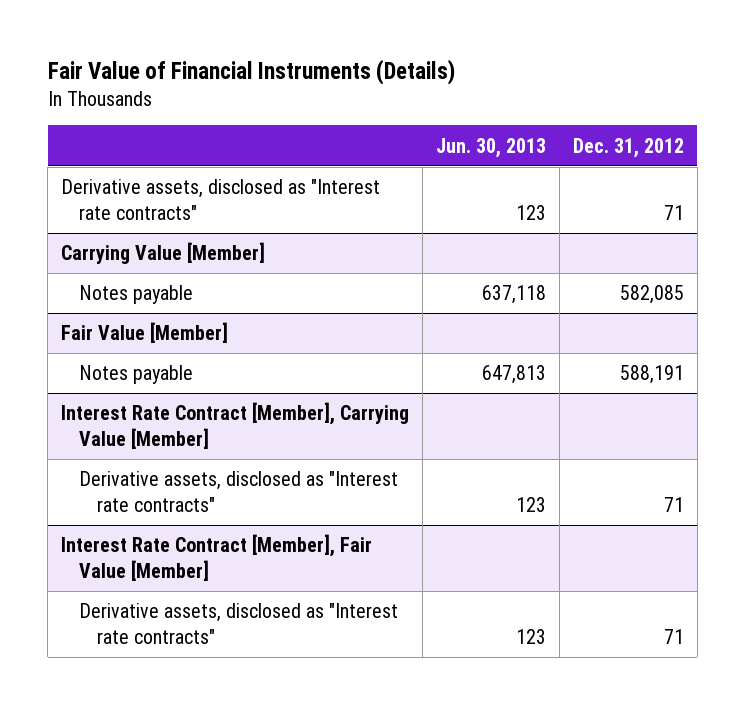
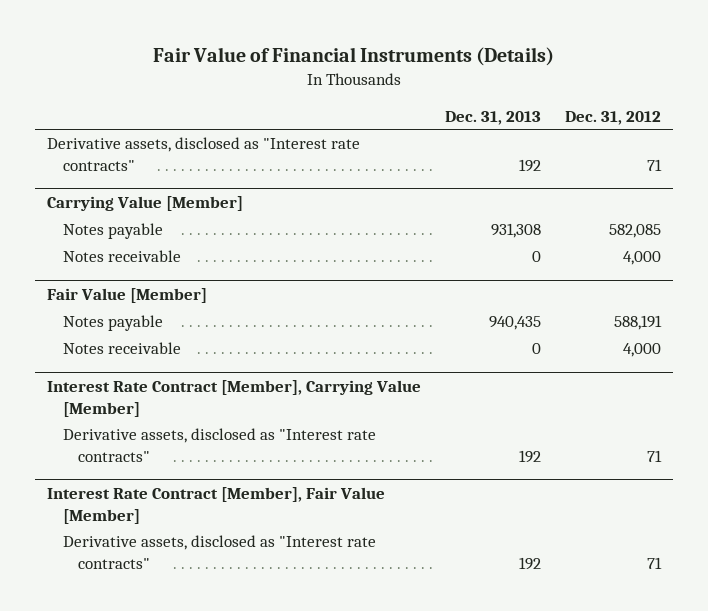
[435,137,546,158] Jun. 30, 2013 -> none
none -> [445,110,542,125] Dec. 31, 2013
none -> [62,250,181,263] Notes receivable
none -> [62,342,181,355] Notes receivable

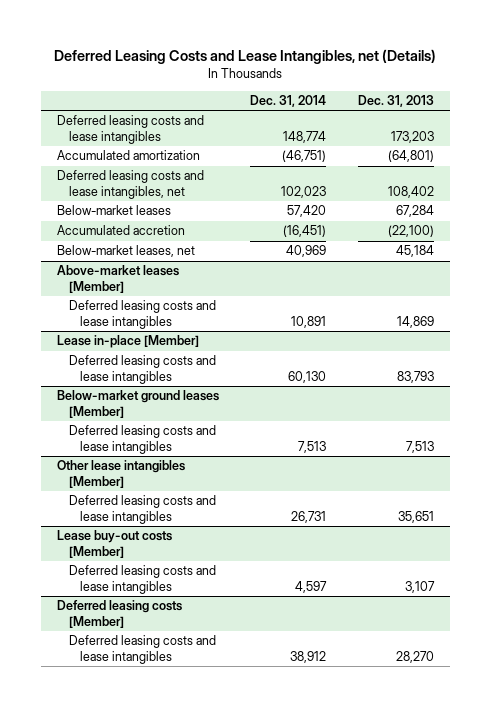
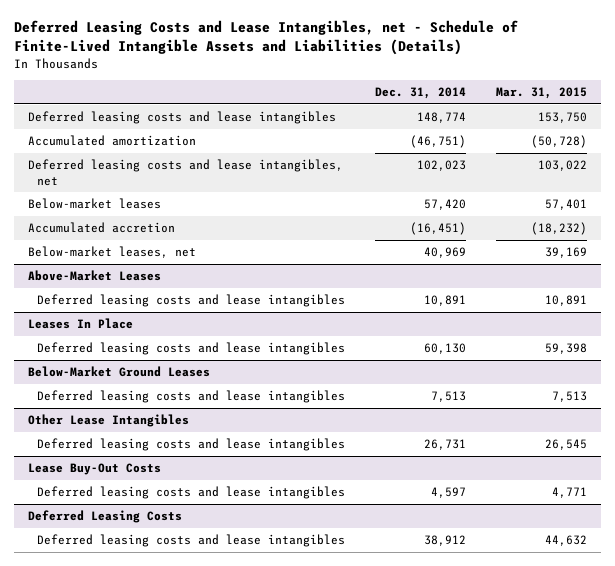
[54,48,437,64] Deferred Leasing Costs and Lease Intangibles, net (Details) -> [13,20,518,56] Deferred Leasing Costs and Lease Intangibles, net - Schedule of Finite-Lived Intangible Assets and Liabilities (Details)
[357,95,434,108] Dec. 31, 2013 -> none
none -> [495,87,587,100] Mar. 31, 2015
[56,265,179,293] Above-market leases [Member] -> [28,270,162,282] Above-Market Leases
[56,335,199,349] Lease in-place [Member] -> [28,318,134,330] Leases In Place
[56,390,219,418] Below-market ground leases [Member] -> [28,366,211,378] Below-Market Ground Leases
[56,460,185,488] Other lease intangibles [Member] -> [28,414,190,428] Other Lease Intangibles
[56,530,172,558] Lease buy-out costs [Member] -> [28,463,162,476] Lease Buy-Out Costs
[56,600,182,628] Deferred leasing costs [Member] -> [28,510,183,524] Deferred Leasing Costs

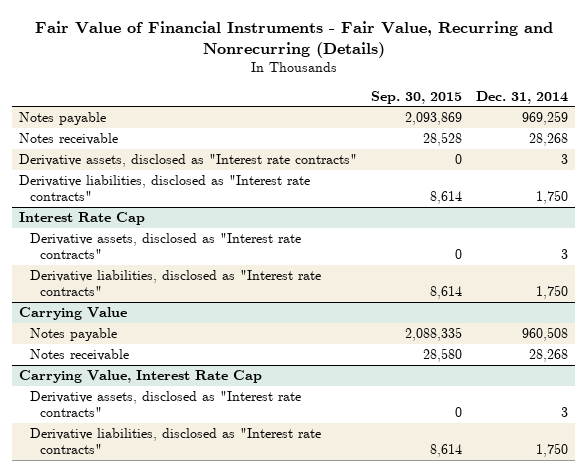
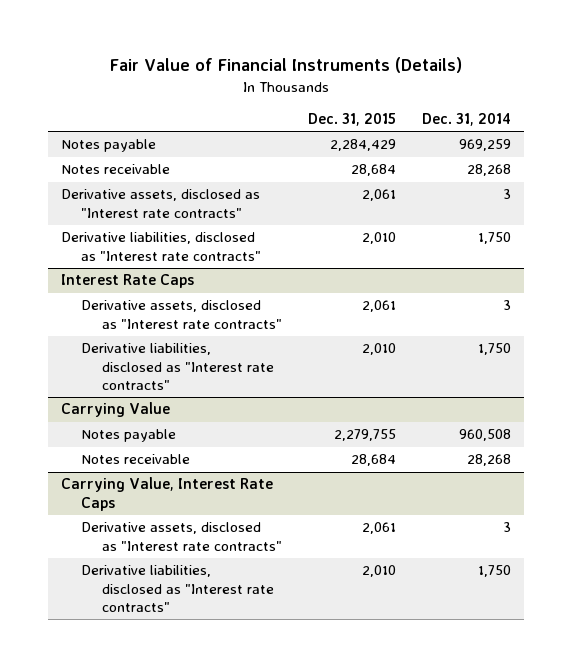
[34,21,553,58] Fair Value of Financial Instruments - Fair Value, Recurring and Nonrecurring (Details) -> [109,57,462,74] Fair Value of Financial Instruments (Details)
[371,90,463,104] Sep. 30, 2015 -> none
none -> [308,113,397,127] Dec. 31, 2015
[19,212,146,226] Interest Rate Cap -> [60,274,194,289] Interest Rate Caps
[19,370,263,384] Carrying Value, Interest Rate Cap -> [60,477,273,511] Carrying Value, Interest Rate Caps

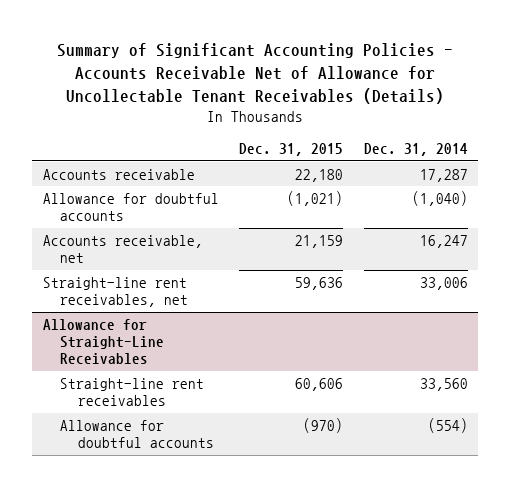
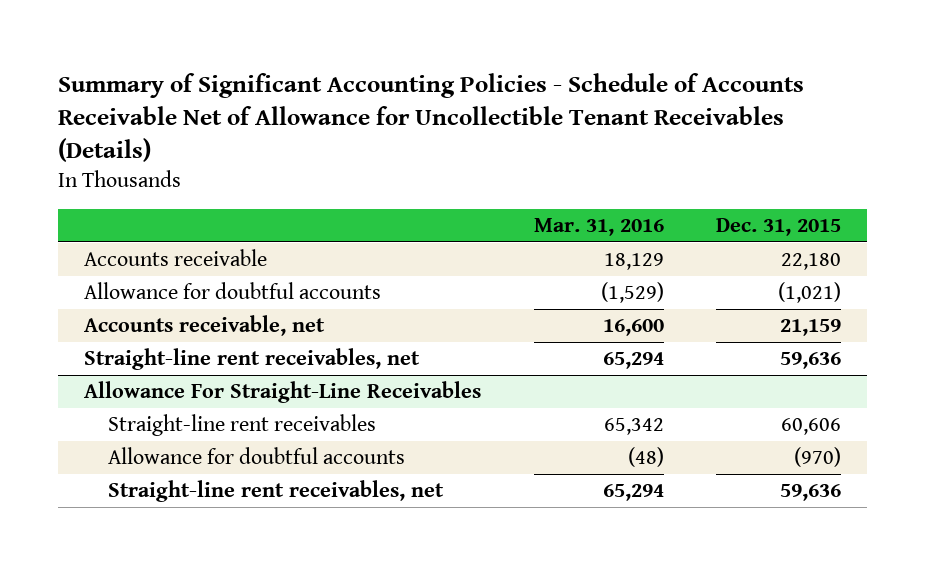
[57,43,454,105] Summary of Significant Accounting Policies - Accounts Receivable Net of Allowance for Uncollectable Tenant Receivables (Details) -> [58,72,805,163] Summary of Significant Accounting Policies - Schedule of Accounts Receivable Net of Allowance for Uncollectible Tenant Receivables (Details)
[363,143,468,157] Dec. 31, 2014 -> none
none -> [533,218,664,237] Mar. 31, 2016
[42,318,165,365] Allowance for Straight-Line Receivables -> [84,381,482,404] Allowance For Straight-Line Receivables
none -> [107,480,444,503] Straight-line rent receivables, net

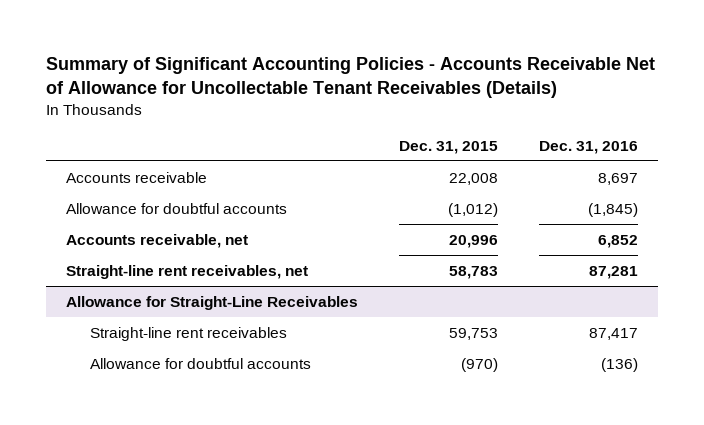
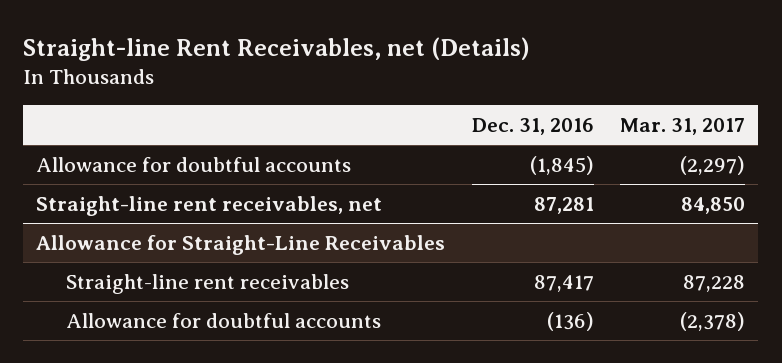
[45,56,655,98] Summary of Significant Accounting Policies - Accounts Receivable Net of Allowance for Uncollectable Tenant Receivables (Details) -> [23,36,531,61] Straight-line Rent Receivables, net (Details)
[398,140,498,154] Dec. 31, 2015 -> none
none -> [620,117,746,135] Mar. 31, 2017
[66,171,208,183] Accounts receivable -> none
[66,233,249,248] Accounts receivable, net -> none

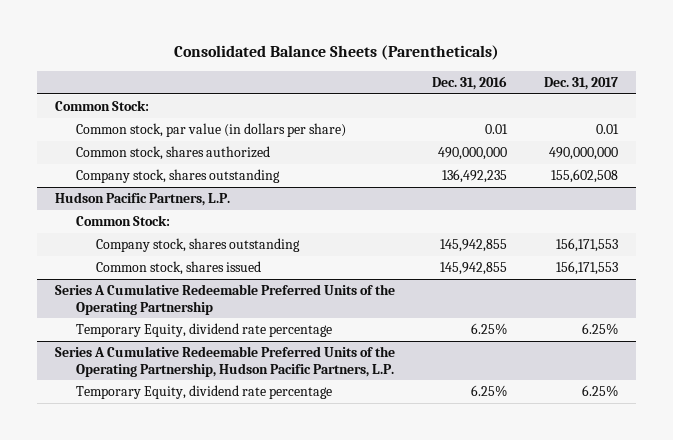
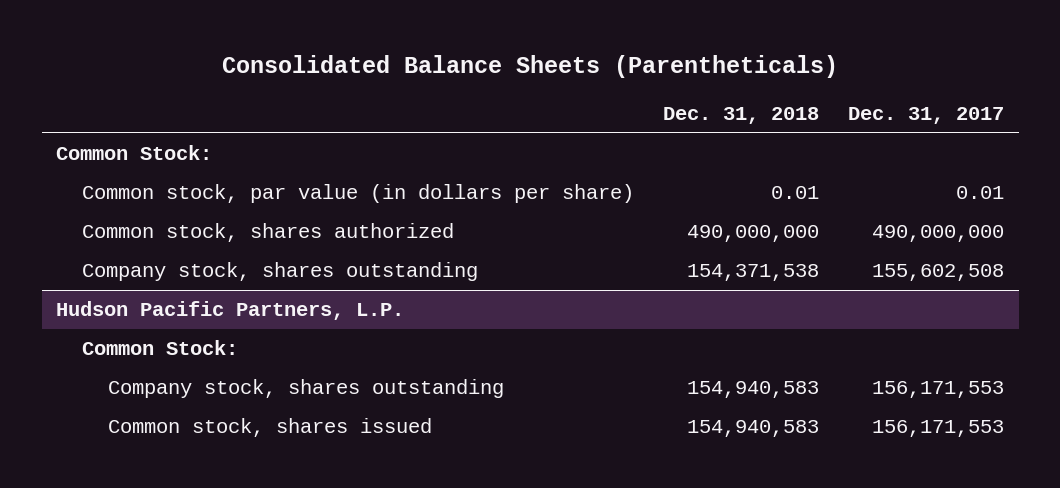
[432,75,508,90] Dec. 31, 2016 -> none
none -> [663,106,820,124] Dec. 31, 2018
[55,283,396,315] Series A Cumulative Redeemable Preferred Units of the Operating Partnership -> none
[75,322,332,337] Temporary Equity, dividend rate percentage -> none
[55,345,396,377] Series A Cumulative Redeemable Preferred Units of the Operating Partnership, Hudson Pacific Partners, L.P. -> none
[75,384,332,399] Temporary Equity, dividend rate percentage -> none

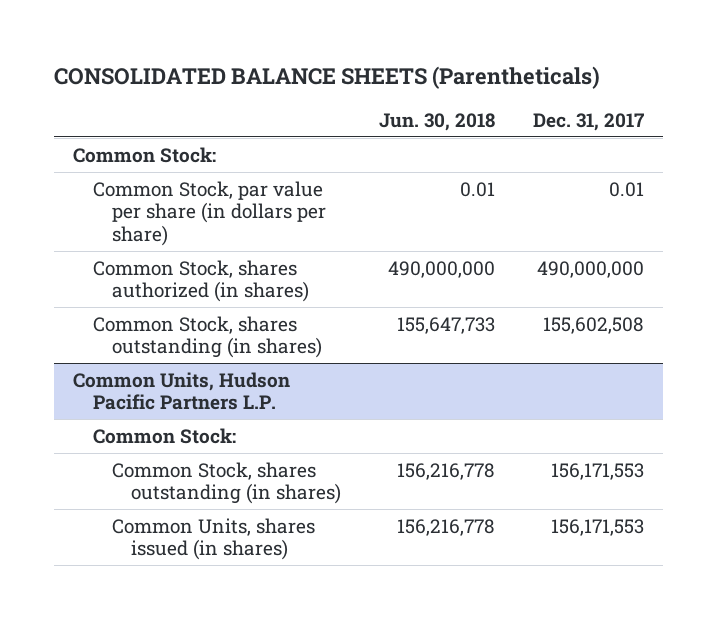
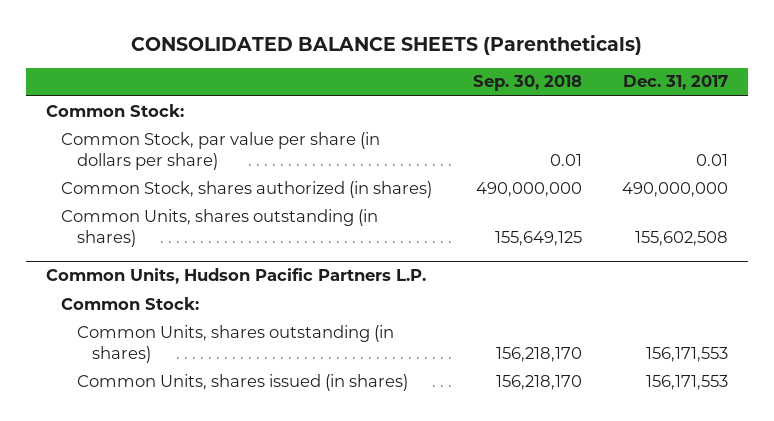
[379,112,496,131] Jun. 30, 2018 -> none
none -> [472,75,582,92] Sep. 30, 2018
[92,315,322,359] Common Stock, shares outstanding (in shares) -> [61,208,379,247] Common Units, shares outstanding (in shares)
[111,461,342,505] Common Stock, shares outstanding (in shares) -> [76,324,394,363] Common Units, shares outstanding (in shares)

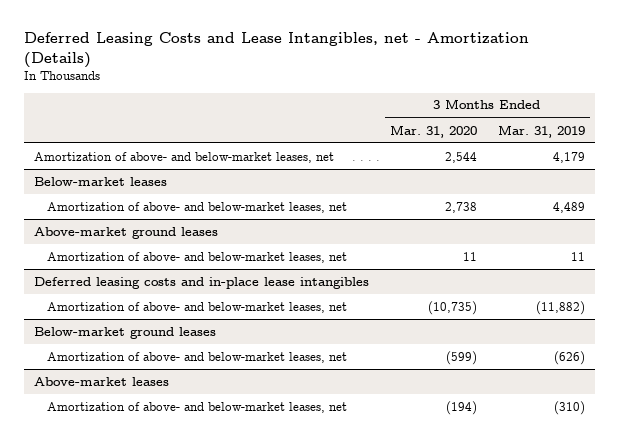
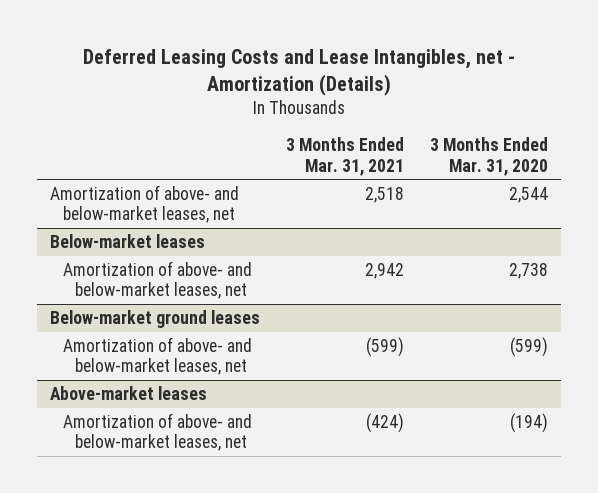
[497,124,585,138] Mar. 31, 2019 -> none
none -> [285,137,404,176] 3 Months Ended Mar. 31, 2021
[34,226,219,239] Above-market ground leases -> none
[47,251,348,263] Amortization of above- and below-market leases, net -> none
[34,276,370,289] Deferred leasing costs and in-place lease intangibles -> none
[47,301,348,313] Amortization of above- and below-market leases, net -> none

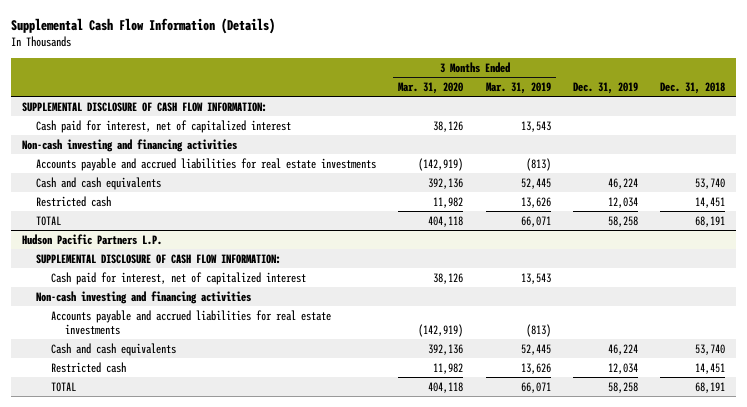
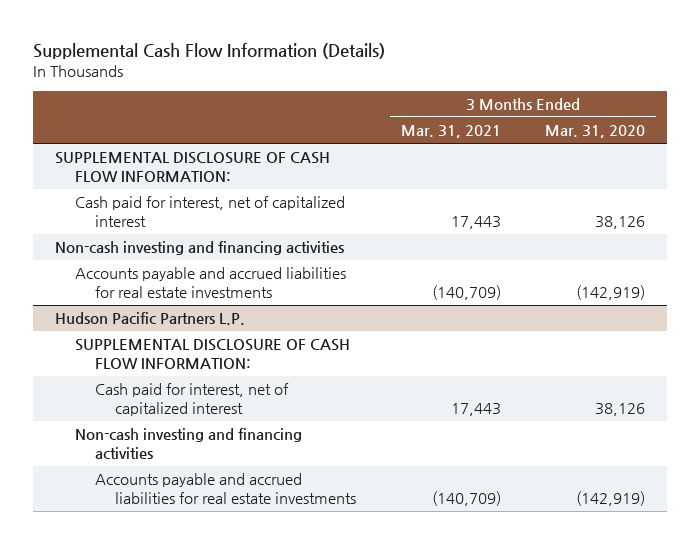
[485,81,551,94] Mar. 31, 2019 -> none
[572,81,638,94] Dec. 31, 2019 -> none
[660,81,726,94] Dec. 31, 2018 -> none
none -> [400,125,501,139] Mar. 31, 2021
[36,176,162,190] Cash and cash equivalents -> none
[36,195,112,207] Restricted cash -> none
[36,215,62,226] TOTAL -> none
[50,342,176,356] Cash and cash equivalents -> none
[50,361,126,373] Restricted cash -> none
[50,381,76,392] TOTAL -> none

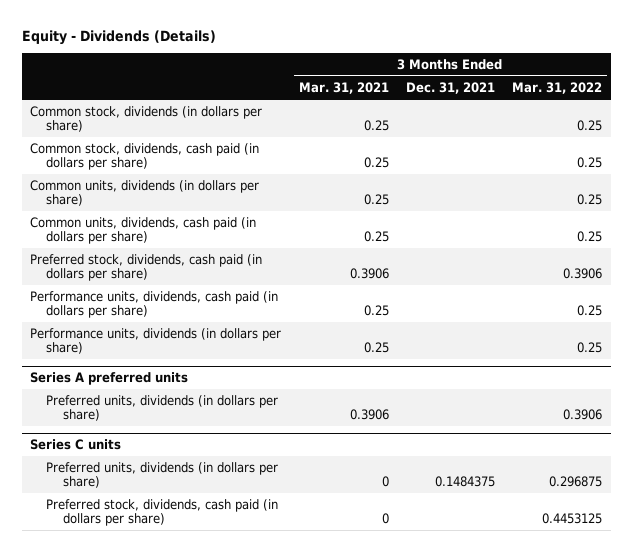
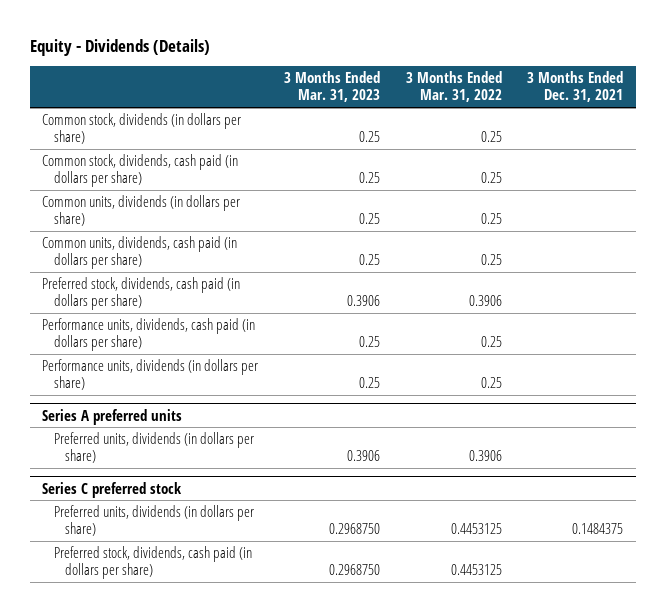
[298,82,389,95] Mar. 31, 2021 -> none
none -> [284,71,381,103] 3 Months Ended Mar. 31, 2023
[30,439,122,451] Series C units -> [42,481,183,498] Series C preferred stock
[549,476,603,488] 0.296875 -> [450,523,502,535] 0.4453125

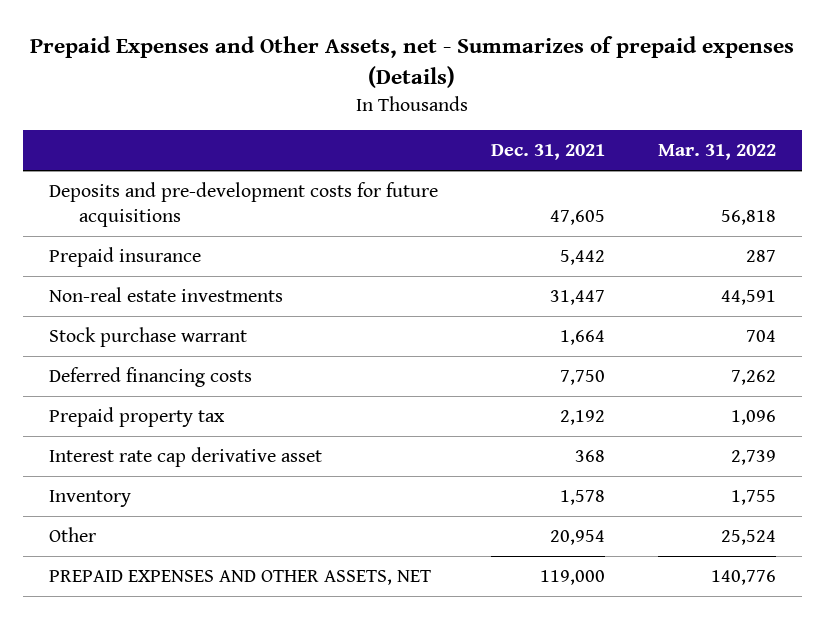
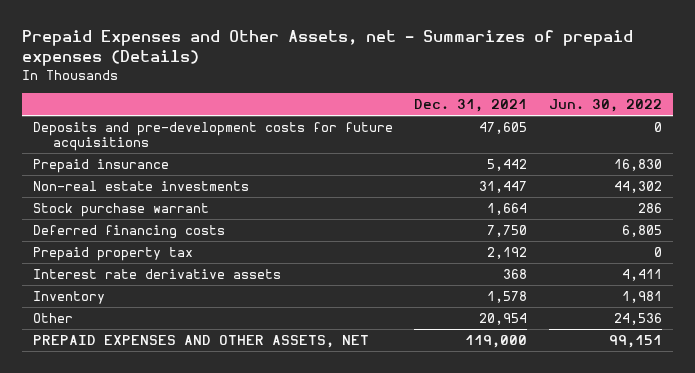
[657,144,776,161] Mar. 31, 2022 -> none
none -> [549,99,663,113] Jun. 30, 2022
[49,446,323,467] Interest rate cap derivative asset -> [32,269,281,280] Interest rate derivative assets

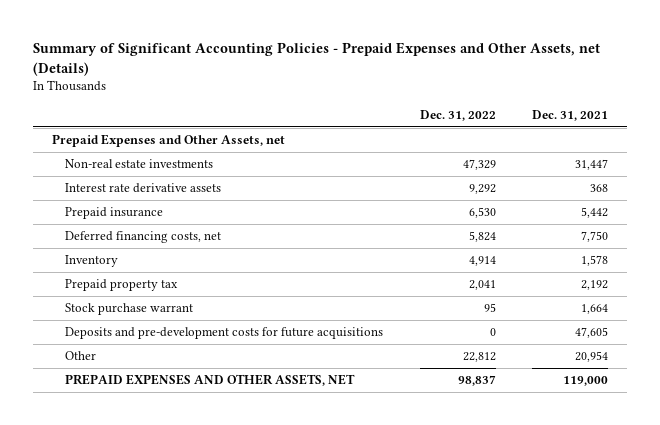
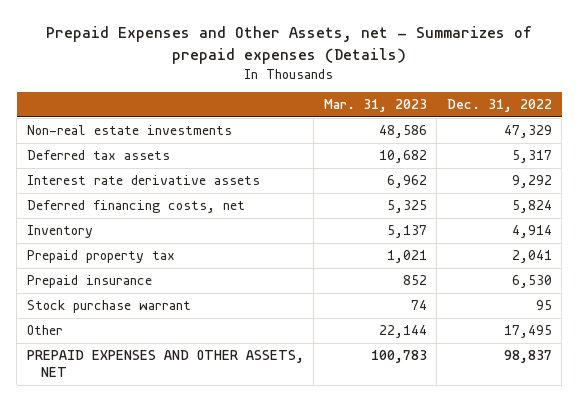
[33,42,601,77] Summary of Significant Accounting Policies - Prepaid Expenses and Other Assets, net (Details) -> [46,26,533,64] Prepaid Expenses and Other Assets, net - Summarizes of prepaid expenses (Details)
[532,110,609,122] Dec. 31, 2021 -> none
none -> [323,99,427,113] Mar. 31, 2023
[51,134,285,148] Prepaid Expenses and Other Assets, net -> none
none -> [26,150,170,161] Deferred tax assets
[64,207,163,220] Prepaid insurance -> [26,275,152,289] Prepaid insurance
[64,327,383,340] Deposits and pre-development costs for future acquisitions -> none
[462,352,496,363] 22,812 -> [503,325,552,339] 17,495

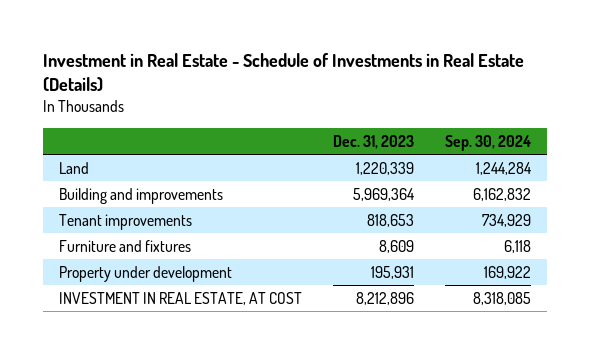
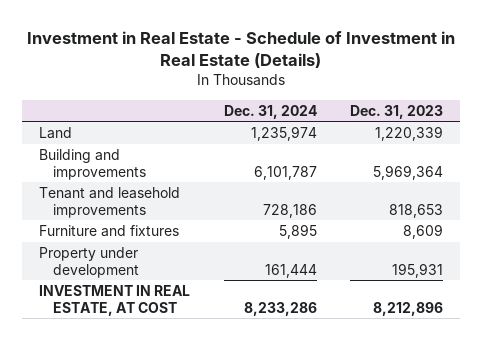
[42,53,524,93] Investment in Real Estate - Schedule of Investments in Real Estate (Details) -> [27,31,456,69] Investment in Real Estate - Schedule of Investment in Real Estate (Details)
[445,134,532,151] Sep. 30, 2024 -> none
none -> [223,104,317,119] Dec. 31, 2024
[58,213,192,230] Tenant improvements -> [38,186,180,218] Tenant and leasehold improvements

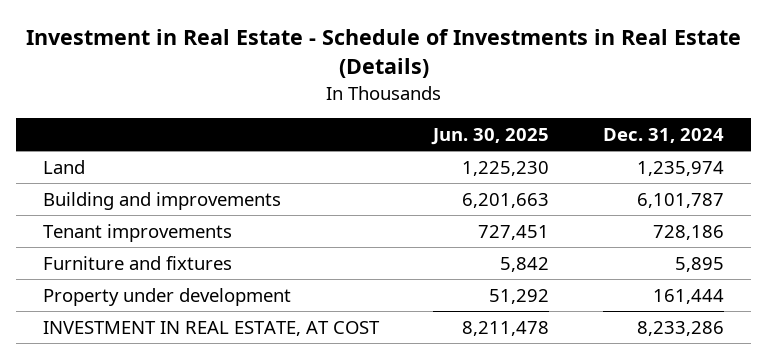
[27,31,456,69] Investment in Real Estate - Schedule of Investment in Real Estate (Details) -> [25,29,741,79] Investment in Real Estate - Schedule of Investments in Real Estate (Details)
[350,104,444,119] Dec. 31, 2023 -> none
none -> [431,128,550,146] Jun. 30, 2025
[38,186,180,218] Tenant and leasehold improvements -> [43,223,233,242] Tenant improvements

